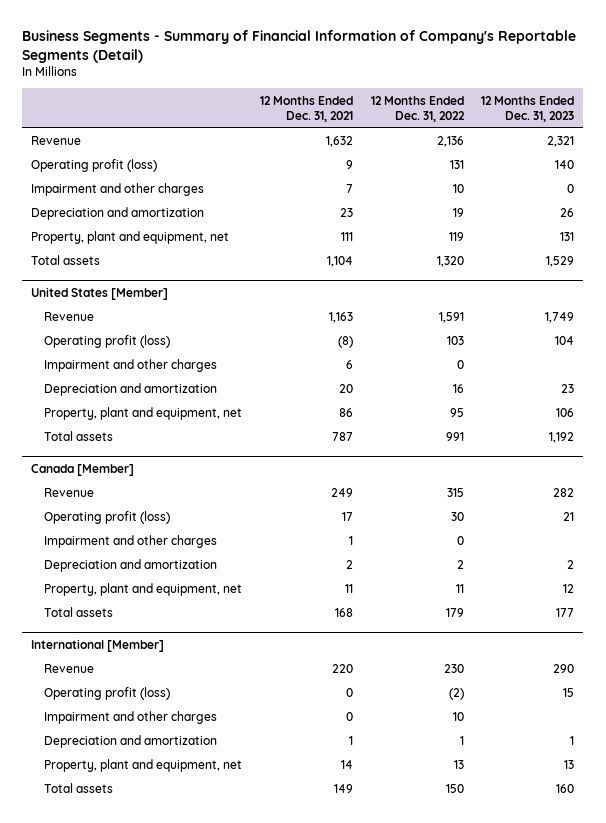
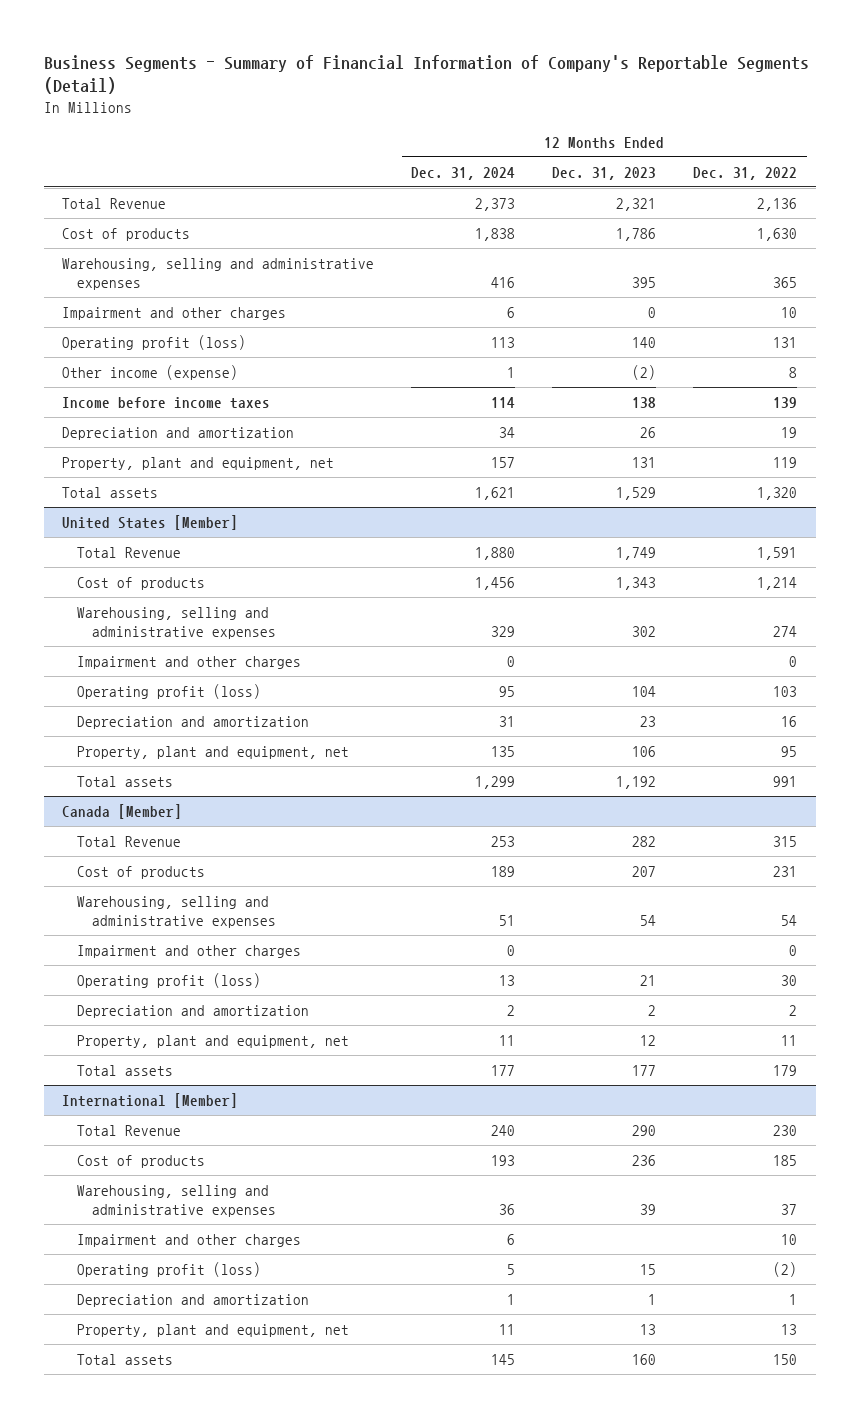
[259,95,353,122] 12 Months Ended Dec. 31, 2021 -> none
none -> [411,166,516,180] Dec. 31, 2024
[31,136,82,146] Revenue -> [62,197,167,209] Total Revenue
none -> [62,227,191,241] Cost of products
none -> [62,257,375,290] Warehousing, selling and administrative expenses
[31,159,158,173] Operating profit (loss) -> [62,334,247,350] Operating profit (loss)
none -> [62,364,239,380] Other income (expense)
none -> [62,396,271,409] Income before income taxes
[44,312,95,322] Revenue -> [77,546,182,558] Total Revenue
none -> [77,576,206,590] Cost of products
none -> [77,606,277,639] Warehousing, selling and administrative expenses
[44,335,171,349] Operating profit (loss) -> [77,683,262,699] Operating profit (loss)
[44,488,95,498] Revenue -> [77,835,182,847] Total Revenue
none -> [77,865,206,879] Cost of products
none -> [77,895,277,928] Warehousing, selling and administrative expenses
[44,511,171,525] Operating profit (loss) -> [77,972,262,988] Operating profit (loss)
[44,664,95,674] Revenue -> [77,1124,182,1136] Total Revenue
none -> [77,1154,206,1168] Cost of products
none -> [77,1184,277,1217] Warehousing, selling and administrative expenses
[44,687,171,701] Operating profit (loss) -> [77,1261,262,1277] Operating profit (loss)

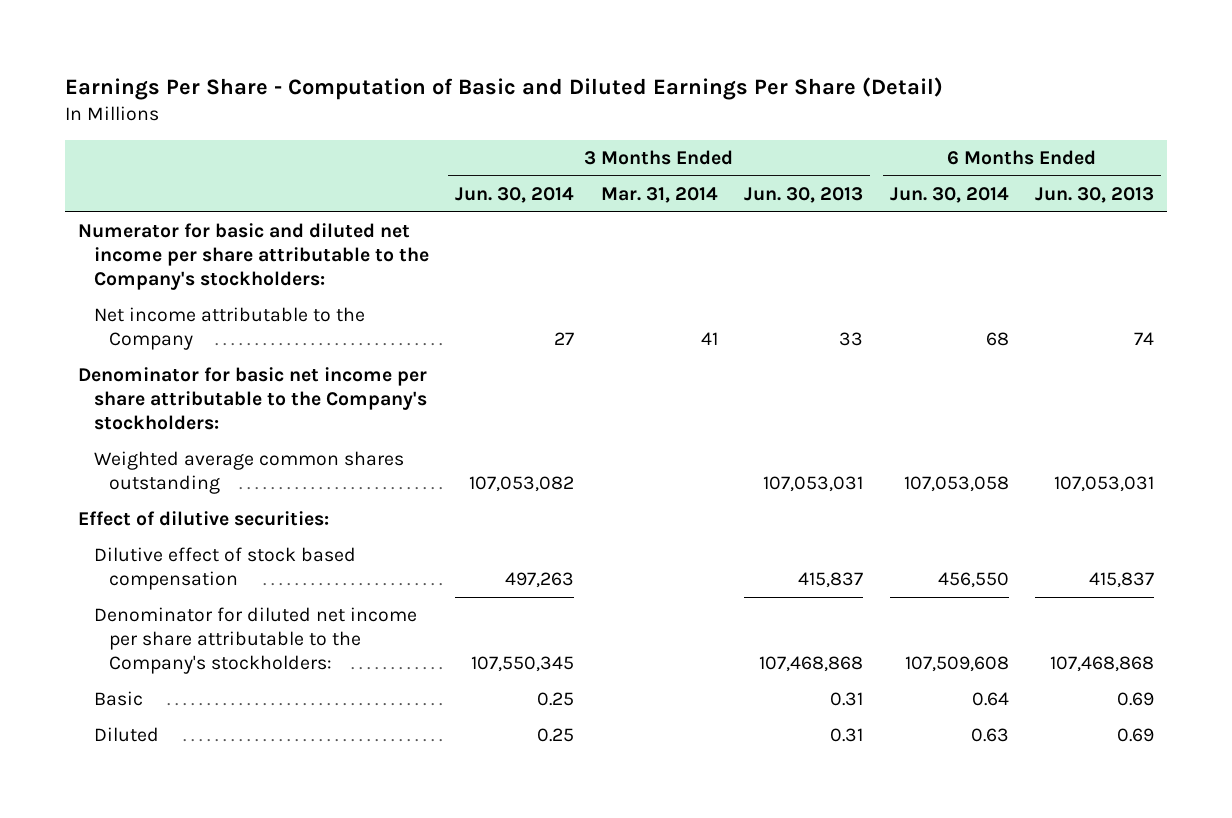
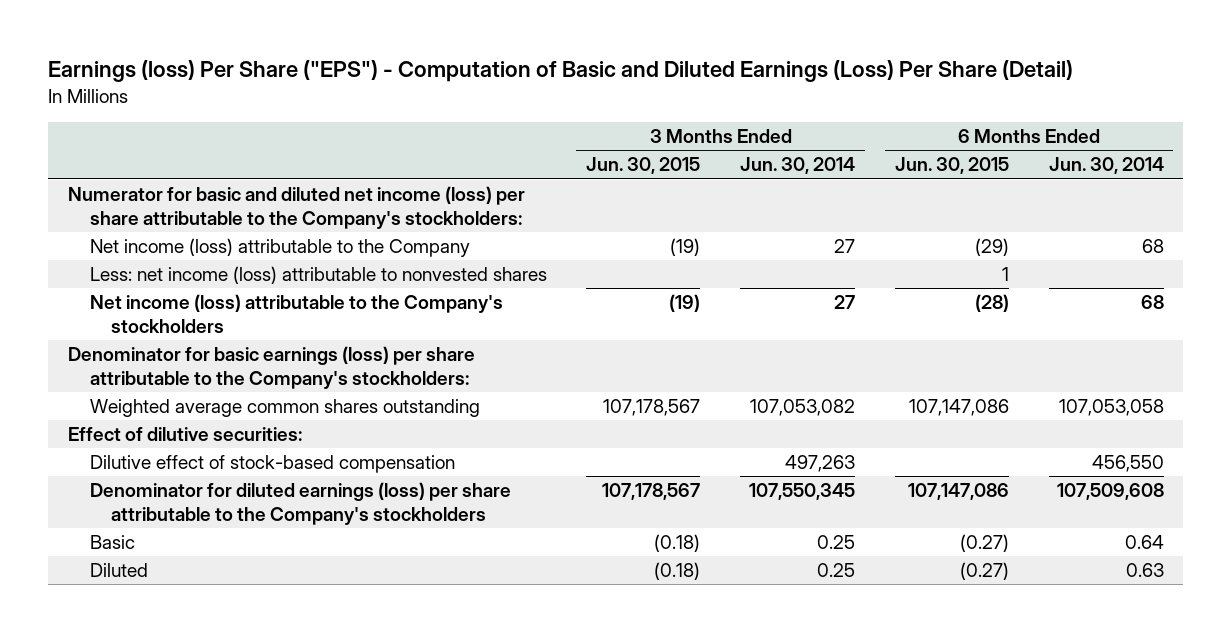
[64,77,943,101] Earnings Per Share - Computation of Basic and Diluted Earnings Per Share (Detail) -> [47,60,1073,83] Earnings (loss) Per Share ("EPS") - Computation of Basic and Diluted Earnings (Loss) Per Share (Detail)
[600,186,718,203] Mar. 31, 2014 -> none
[744,186,864,203] Jun. 30, 2013 -> none
[1035,186,1155,203] Jun. 30, 2013 -> none
none -> [586,157,701,175] Jun. 30, 2015
none -> [894,157,1009,175] Jun. 30, 2015
[77,223,429,290] Numerator for basic and diluted net income per share attributable to the Company's stockholders: -> [67,186,525,229] Numerator for basic and diluted net income (loss) per share attributable to the Company's stockholders:
[93,307,365,350] Net income attributable to the Company -> [89,238,470,258] Net income (loss) attributable to the Company
none -> [89,266,547,285] Less: net income (loss) attributable to nonvested shares
none -> [89,294,503,333] Net income (loss) attributable to the Company's stockholders
[77,367,427,430] Denominator for basic net income per share attributable to the Company's stockholders: -> [67,346,475,389] Denominator for basic earnings (loss) per share attributable to the Company's stockholders:
[93,547,356,590] Dilutive effect of stock based compensation -> [89,455,455,474] Dilutive effect of stock-based compensation
[93,607,417,674] Denominator for diluted net income per share attributable to the Company's stockholders: -> [89,482,511,525] Denominator for diluted earnings (loss) per share attributable to the Company's stockholders

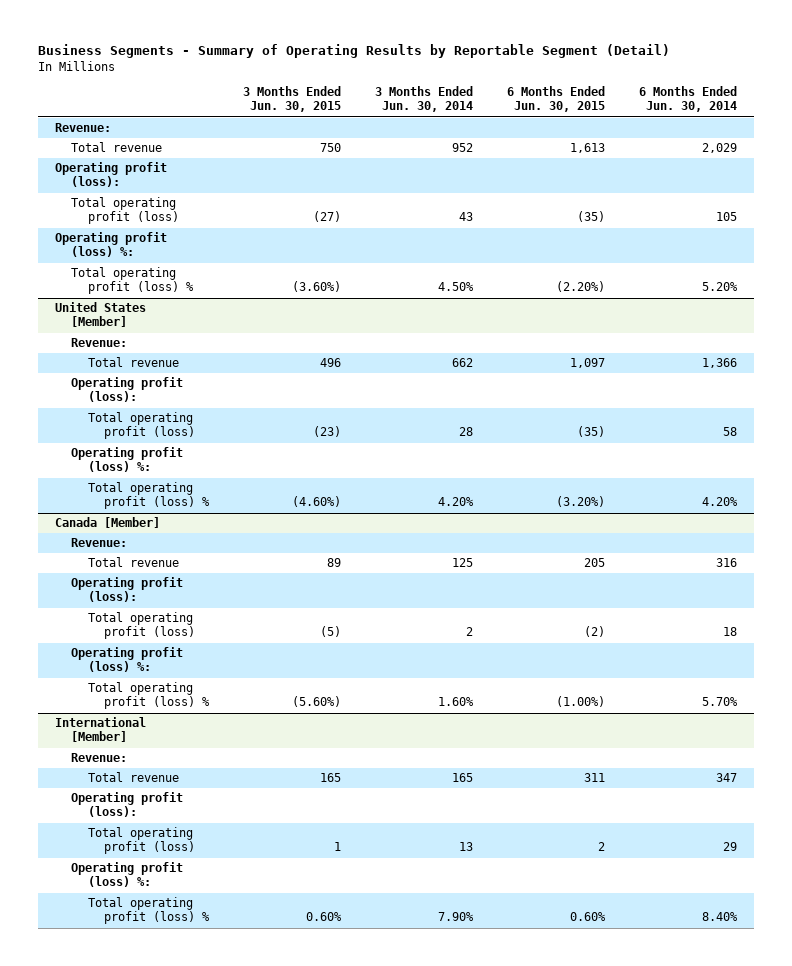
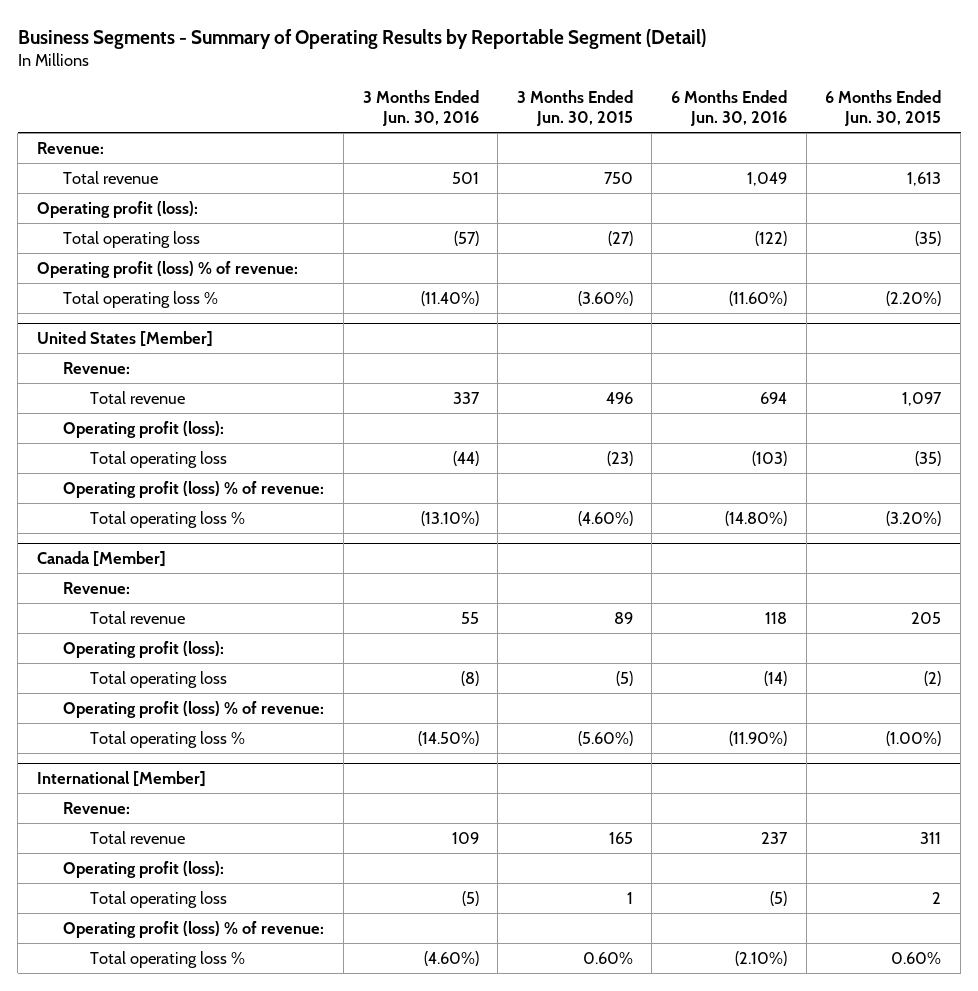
[374,86,473,113] 3 Months Ended Jun. 30, 2014 -> none
[638,86,737,113] 6 Months Ended Jun. 30, 2014 -> none
none -> [362,90,479,127] 3 Months Ended Jun. 30, 2016
none -> [671,90,788,127] 6 Months Ended Jun. 30, 2016
[71,197,179,225] Total operating profit (loss) -> [63,230,201,248] Total operating loss
[54,232,167,258] Operating profit (loss) %: -> [36,260,298,278] Operating profit (loss) % of revenue:
[71,267,194,295] Total operating profit (loss) % -> [63,290,219,308] Total operating loss %
[87,412,196,440] Total operating profit (loss) -> [89,450,227,468] Total operating loss
[71,447,184,473] Operating profit (loss) %: -> [63,480,325,498] Operating profit (loss) % of revenue:
[87,482,211,510] Total operating profit (loss) % -> [89,510,245,528] Total operating loss %
[87,612,196,640] Total operating profit (loss) -> [89,670,227,688] Total operating loss
[71,647,184,673] Operating profit (loss) %: -> [63,700,325,718] Operating profit (loss) % of revenue:
[87,682,211,710] Total operating profit (loss) % -> [89,730,245,748] Total operating loss %
[87,827,196,855] Total operating profit (loss) -> [89,890,227,908] Total operating loss
[71,862,184,888] Operating profit (loss) %: -> [63,920,325,938] Operating profit (loss) % of revenue:
[87,897,211,925] Total operating profit (loss) % -> [89,950,245,968] Total operating loss %

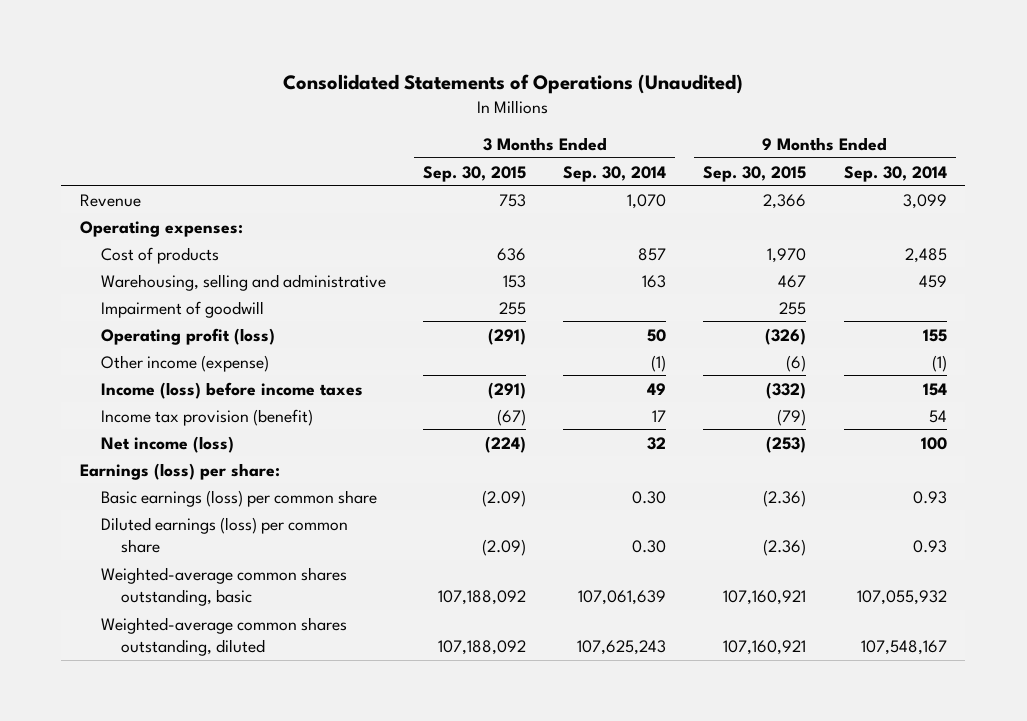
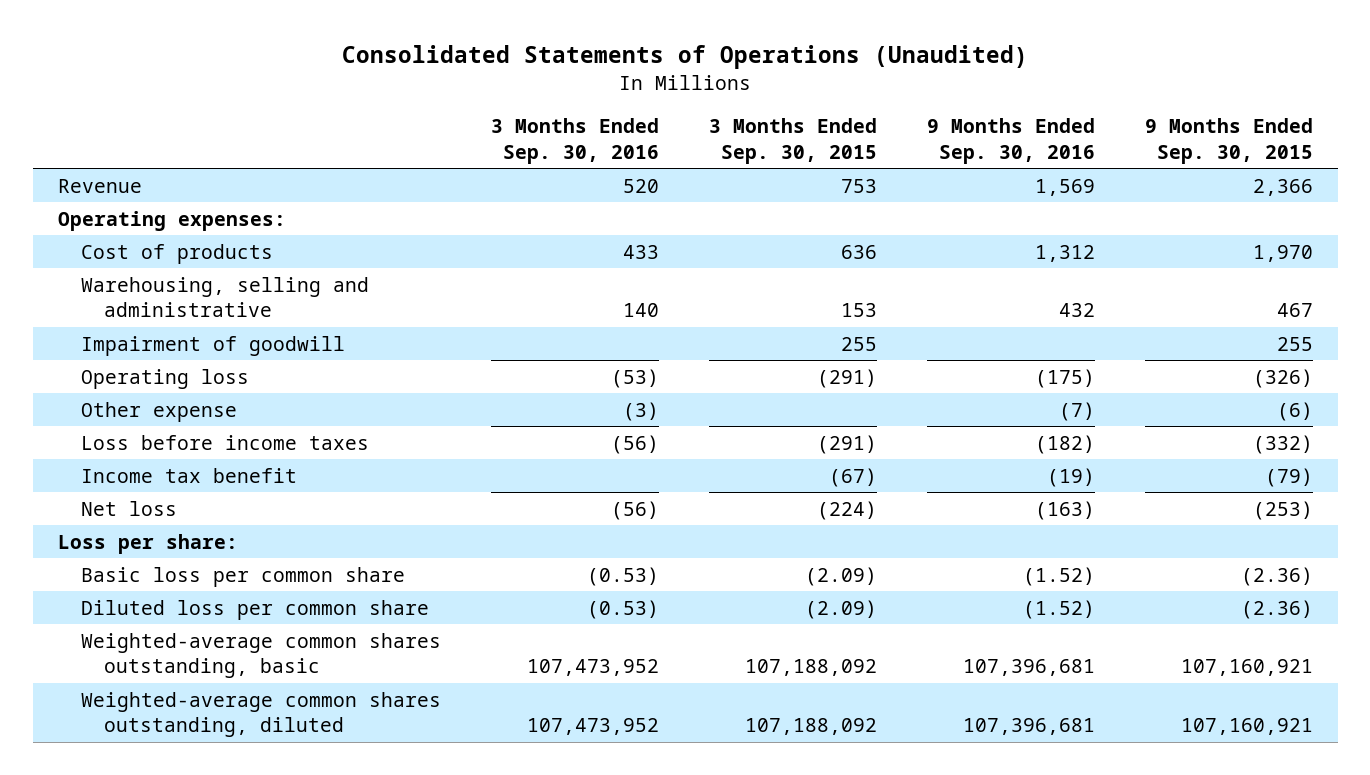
[563,165,667,182] Sep. 30, 2014 -> none
[843,165,947,182] Sep. 30, 2014 -> none
none -> [490,118,659,164] 3 Months Ended Sep. 30, 2016
none -> [926,118,1095,164] 9 Months Ended Sep. 30, 2016
[100,327,275,345] Operating profit (loss) -> [80,368,249,389] Operating loss
[100,354,269,372] Other income (expense) -> [80,401,237,422] Other expense
[100,381,363,399] Income (loss) before income taxes -> [80,434,369,450] Loss before income taxes
[100,408,313,426] Income tax provision (benefit) -> [80,467,297,483] Income tax benefit
[100,435,234,453] Net income (loss) -> [80,500,177,516] Net loss
[79,462,280,480] Earnings (loss) per share: -> [57,533,238,554] Loss per share:
[100,489,377,507] Basic earnings (loss) per common share -> [80,566,405,587] Basic loss per common share
[100,516,348,553] Diluted earnings (loss) per common share -> [80,599,429,620] Diluted loss per common share

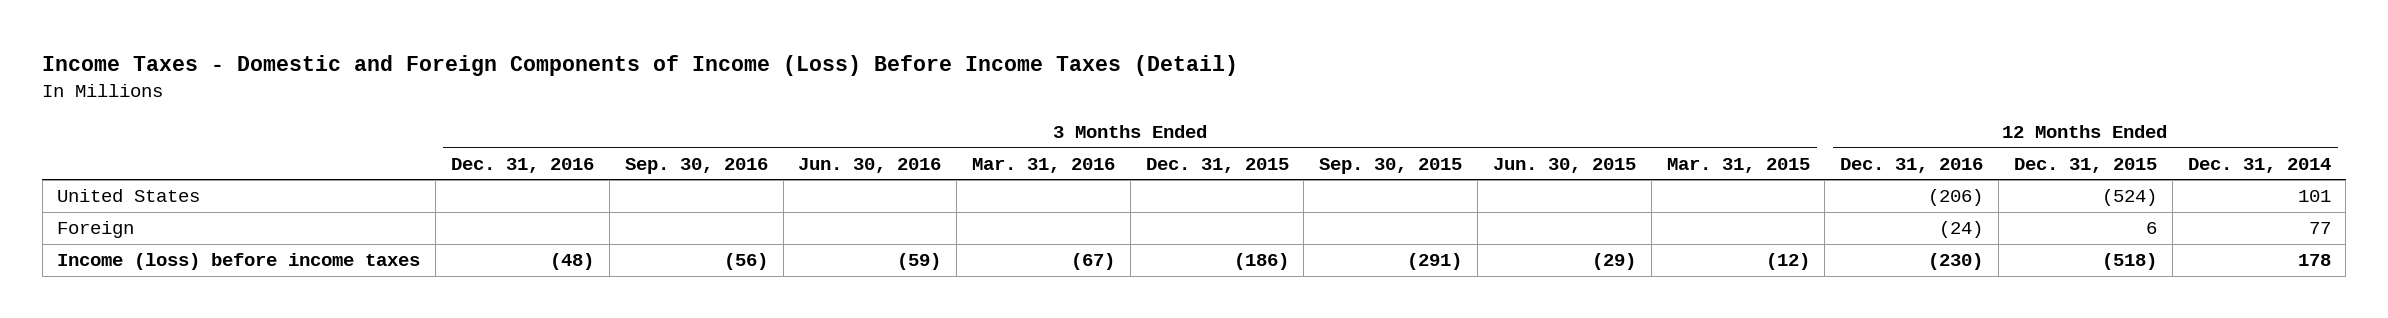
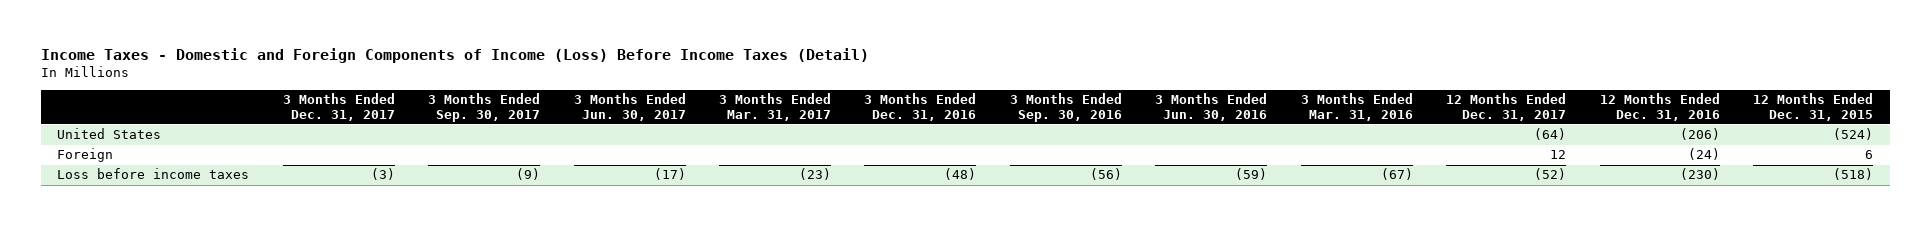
[1145,157,1289,173] Dec. 31, 2015 -> none
[1319,157,1463,174] Sep. 30, 2015 -> none
[1492,157,1636,173] Jun. 30, 2015 -> none
[1666,157,1810,173] Mar. 31, 2015 -> none
[2187,157,2331,173] Dec. 31, 2014 -> none
none -> [282,92,395,121] 3 Months Ended Dec. 31, 2017
none -> [428,92,541,122] 3 Months Ended Sep. 30, 2017
none -> [573,92,686,121] 3 Months Ended Jun. 30, 2017
none -> [718,92,831,121] 3 Months Ended Mar. 31, 2017
none -> [1446,92,1567,121] 12 Months Ended Dec. 31, 2017
[57,253,421,271] Income (loss) before income taxes -> [57,168,250,180] Loss before income taxes

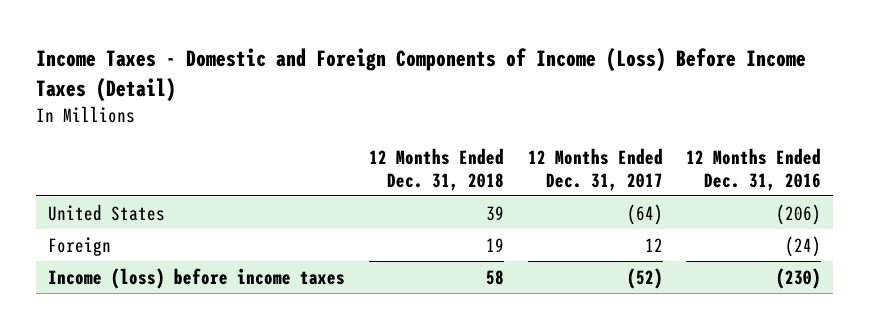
[282,92,395,121] 3 Months Ended Dec. 31, 2017 -> none
[428,92,541,122] 3 Months Ended Sep. 30, 2017 -> none
[573,92,686,121] 3 Months Ended Jun. 30, 2017 -> none
[718,92,831,121] 3 Months Ended Mar. 31, 2017 -> none
[864,92,977,121] 3 Months Ended Dec. 31, 2016 -> none
[1009,92,1122,122] 3 Months Ended Sep. 30, 2016 -> none
[1155,92,1268,121] 3 Months Ended Jun. 30, 2016 -> none
[1300,92,1413,121] 3 Months Ended Mar. 31, 2016 -> none
[1752,92,1873,121] 12 Months Ended Dec. 31, 2015 -> none
none -> [368,147,504,191] 12 Months Ended Dec. 31, 2018
[57,168,250,180] Loss before income taxes -> [48,267,346,289] Income (loss) before income taxes

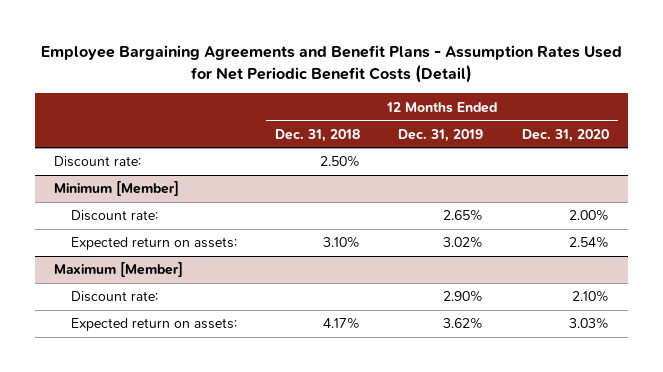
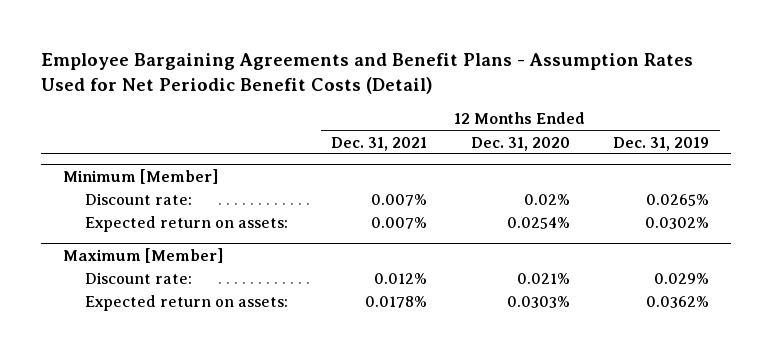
[275,128,361,142] Dec. 31, 2018 -> none
none -> [331,136,428,151] Dec. 31, 2021
[54,156,142,168] Discount rate: -> none
[443,209,484,222] 2.65% -> [646,194,710,207] 0.0265%
[568,209,609,222] 2.00% -> [523,194,570,206] 0.02%
[443,236,484,249] 3.02% -> [645,217,710,230] 0.0302%
[568,236,609,249] 2.54% -> [506,217,570,230] 0.0254%
[443,290,484,303] 2.90% -> [654,273,710,285] 0.029%
[571,290,609,303] 2.10% -> [516,273,570,285] 0.021%
[443,317,484,330] 3.62% -> [646,296,710,309] 0.0362%
[568,317,609,330] 3.03% -> [506,296,570,309] 0.0303%

